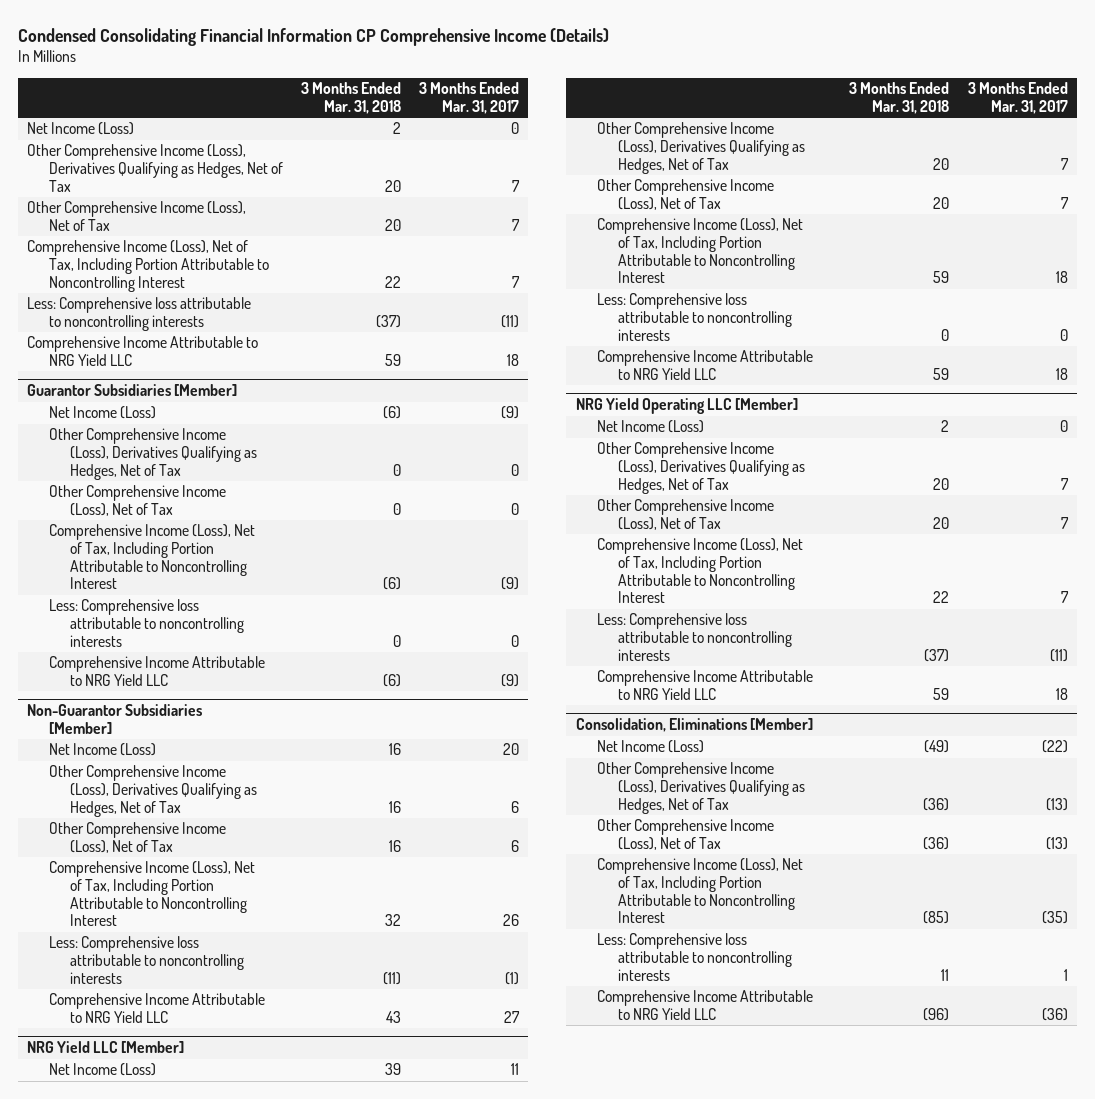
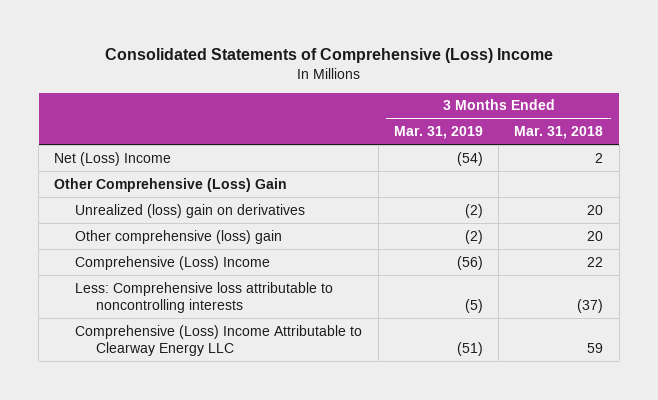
[18,27,610,46] Condensed Consolidating Financial Information CP Comprehensive Income (Details) -> [104,48,553,64] Consolidated Statements of Comprehensive (Loss) Income
[419,82,520,114] 3 Months Ended Mar. 31, 2017 -> none
none -> [393,126,483,140] Mar. 31, 2019
[27,297,252,332] Less: Comprehensive loss attributable to noncontrolling interests -> none
[27,336,259,367] Comprehensive Income Attributable to NRG Yield LLC -> none
[27,384,238,397] Guarantor Subsidiaries [Member] -> none
[48,406,156,420] Net Income (Loss) -> none
[48,428,257,480] Other Comprehensive Income (Loss), Derivatives Qualifying as Hedges, Net of Tax -> none
[48,485,226,517] Other Comprehensive Income (Loss), Net of Tax -> none
[48,524,255,590] Comprehensive Income (Loss), Net of Tax, Including Portion Attributable to Noncontrolling Interest -> none
[48,599,244,647] Less: Comprehensive loss attributable to noncontrolling interests -> none
[48,656,265,687] Comprehensive Income Attributable to NRG Yield LLC -> none
[27,704,203,734] Non-Guarantor Subsidiaries [Member] -> none
[48,743,156,757] Net Income (Loss) -> none
[48,765,257,817] Other Comprehensive Income (Loss), Derivatives Qualifying as Hedges, Net of Tax -> none
[48,822,226,854] Other Comprehensive Income (Loss), Net of Tax -> none
[48,861,255,927] Comprehensive Income (Loss), Net of Tax, Including Portion Attributable to Noncontrolling Interest -> none
[48,936,244,984] Less: Comprehensive loss attributable to noncontrolling interests -> none
[48,993,265,1024] Comprehensive Income Attributable to NRG Yield LLC -> none
[27,1041,185,1054] NRG Yield LLC [Member] -> none
[48,1063,156,1077] Net Income (Loss) -> none
[596,122,806,174] Other Comprehensive Income (Loss), Derivatives Qualifying as Hedges, Net of Tax -> none
[596,179,774,211] Other Comprehensive Income (Loss), Net of Tax -> none
[596,218,803,284] Comprehensive Income (Loss), Net of Tax, Including Portion Attributable to Noncontrolling Interest -> none
[596,293,793,341] Less: Comprehensive loss attributable to noncontrolling interests -> none
[596,350,813,381] Comprehensive Income Attributable to NRG Yield LLC -> none
[575,398,798,415] NRG Yield Operating LLC [Member] -> none
[596,420,704,434] Net Income (Loss) -> none
[596,442,806,494] Other Comprehensive Income (Loss), Derivatives Qualifying as Hedges, Net of Tax -> none
[596,499,774,531] Other Comprehensive Income (Loss), Net of Tax -> none
[596,538,803,604] Comprehensive Income (Loss), Net of Tax, Including Portion Attributable to Noncontrolling Interest -> none
[27,122,135,136] Net Income (Loss) -> [54,151,172,166] Net (Loss) Income
none -> [54,177,288,192] Other Comprehensive (Loss) Gain
[27,144,283,192] Other Comprehensive Income (Loss), Derivatives Qualifying as Hedges, Net of Tax -> [75,203,306,218] Unrealized (loss) gain on derivatives
[27,201,247,232] Other Comprehensive Income (Loss), Net of Tax -> [75,229,283,244] Other comprehensive (loss) gain
[27,240,269,292] Comprehensive Income (Loss), Net of Tax, Including Portion Attributable to Noncontrolling Interest -> [75,255,271,270] Comprehensive (Loss) Income
[575,718,813,733] Consolidation, Eliminations [Member] -> none
[596,740,704,754] Net Income (Loss) -> none
[596,762,806,814] Other Comprehensive Income (Loss), Derivatives Qualifying as Hedges, Net of Tax -> none
[596,819,774,851] Other Comprehensive Income (Loss), Net of Tax -> none
[596,858,803,924] Comprehensive Income (Loss), Net of Tax, Including Portion Attributable to Noncontrolling Interest -> none
[596,933,793,981] Less: Comprehensive loss attributable to noncontrolling interests -> none
[596,990,813,1021] Comprehensive Income Attributable to NRG Yield LLC -> none
[596,670,813,701] Comprehensive Income Attributable to NRG Yield LLC -> [75,324,363,357] Comprehensive (Loss) Income Attributable to Clearway Energy LLC

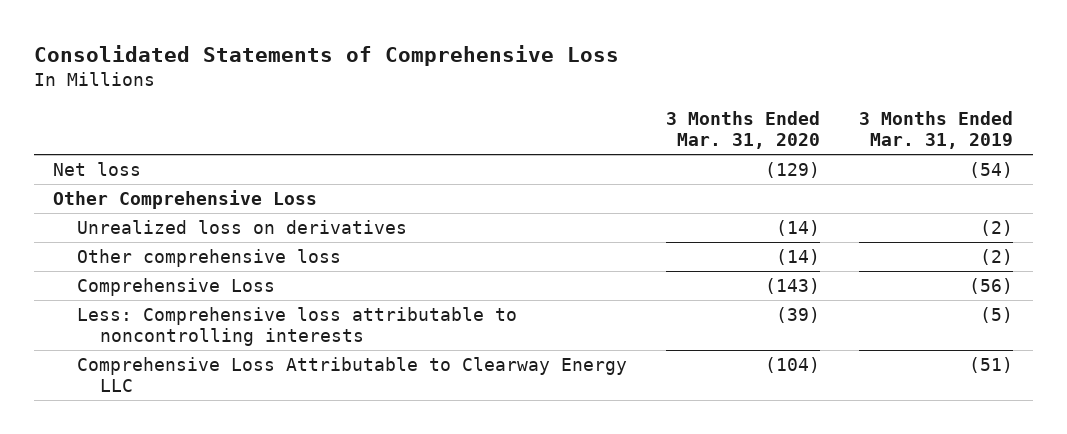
[104,48,553,64] Consolidated Statements of Comprehensive (Loss) Income -> [33,44,619,66] Consolidated Statements of Comprehensive Loss
[514,126,604,140] Mar. 31, 2018 -> none
none -> [665,110,820,150] 3 Months Ended Mar. 31, 2020
[54,151,172,166] Net (Loss) Income -> [53,161,142,176] Net loss
[54,177,288,192] Other Comprehensive (Loss) Gain -> [53,189,318,209] Other Comprehensive Loss
[75,203,306,218] Unrealized (loss) gain on derivatives -> [76,219,407,234] Unrealized loss on derivatives
[75,229,283,244] Other comprehensive (loss) gain -> [76,248,341,267] Other comprehensive loss
[75,255,271,270] Comprehensive (Loss) Income -> [76,277,275,296] Comprehensive Loss
[75,324,363,357] Comprehensive (Loss) Income Attributable to Clearway Energy LLC -> [76,356,627,393] Comprehensive Loss Attributable to Clearway Energy LLC

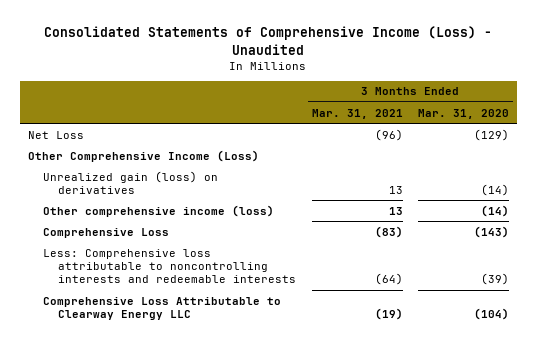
[33,44,619,66] Consolidated Statements of Comprehensive Loss -> [44,26,493,55] Consolidated Statements of Comprehensive Income (Loss) - Unaudited
[859,110,1014,150] 3 Months Ended Mar. 31, 2019 -> none
none -> [311,108,403,119] Mar. 31, 2021
[53,161,142,176] Net loss -> [27,130,84,139] Net Loss
[53,189,318,209] Other Comprehensive Loss -> [27,149,259,162] Other Comprehensive Income (Loss)
[76,219,407,234] Unrealized loss on derivatives -> [42,170,218,194] Unrealized gain (loss) on derivatives
[76,248,341,267] Other comprehensive loss -> [42,204,274,217] Other comprehensive income (loss)
[76,306,517,347] Less: Comprehensive loss attributable to noncontrolling interests -> [42,248,297,284] Less: Comprehensive loss attributable to noncontrolling interests and redeemable interests

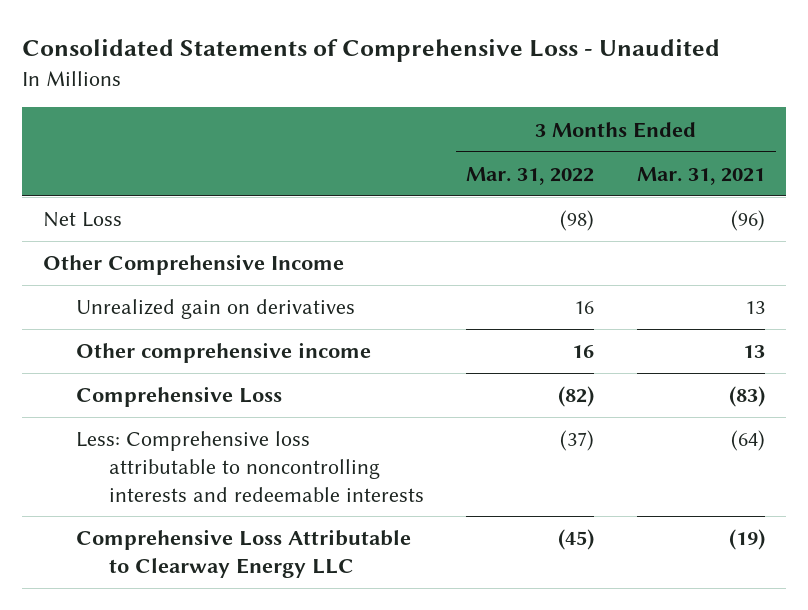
[44,26,493,55] Consolidated Statements of Comprehensive Income (Loss) - Unaudited -> [21,38,720,62] Consolidated Statements of Comprehensive Loss - Unaudited
[418,108,510,119] Mar. 31, 2020 -> none
none -> [466,166,595,185] Mar. 31, 2022
[27,149,259,162] Other Comprehensive Income (Loss) -> [43,254,345,276] Other Comprehensive Income
[42,170,218,194] Unrealized gain (loss) on derivatives -> [76,299,356,320] Unrealized gain on derivatives
[42,204,274,217] Other comprehensive income (loss) -> [76,342,372,364] Other comprehensive income

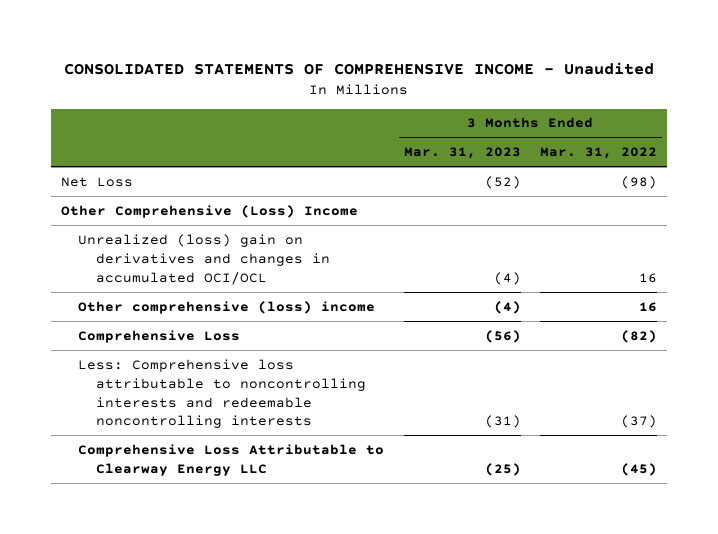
[21,38,720,62] Consolidated Statements of Comprehensive Loss - Unaudited -> [63,61,654,75] CONSOLIDATED STATEMENTS OF COMPREHENSIVE INCOME - Unaudited
[637,166,766,185] Mar. 31, 2021 -> none
none -> [403,147,521,160] Mar. 31, 2023
[43,254,345,276] Other Comprehensive Income -> [60,204,358,218] Other Comprehensive (Loss) Income
[76,299,356,320] Unrealized gain on derivatives -> [78,233,331,285] Unrealized (loss) gain on derivatives and changes in accumulated OCI/OCL
[76,342,372,364] Other comprehensive income -> [78,300,376,314] Other comprehensive (loss) income
[76,431,424,502] Less: Comprehensive loss attributable to noncontrolling interests and redeemable interests -> [78,358,367,429] Less: Comprehensive loss attributable to noncontrolling interests and redeemable noncontrolling interests

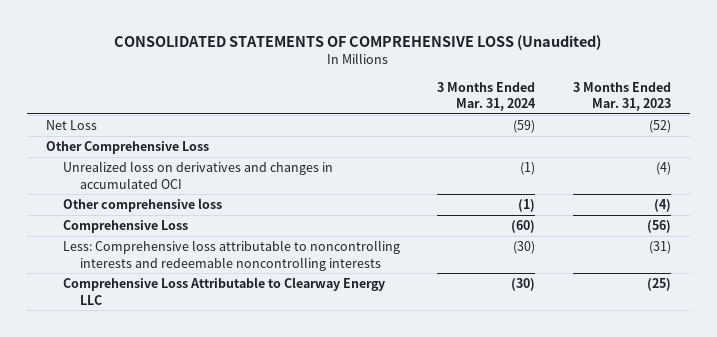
[63,61,654,75] CONSOLIDATED STATEMENTS OF COMPREHENSIVE INCOME - Unaudited -> [114,34,602,50] CONSOLIDATED STATEMENTS OF COMPREHENSIVE LOSS (Unaudited)
[540,147,658,160] Mar. 31, 2022 -> none
none -> [437,81,537,111] 3 Months Ended Mar. 31, 2024
[60,204,358,218] Other Comprehensive (Loss) Income -> [45,141,209,155] Other Comprehensive Loss
[78,233,331,285] Unrealized (loss) gain on derivatives and changes in accumulated OCI/OCL -> [63,161,334,189] Unrealized loss on derivatives and changes in accumulated OCI
[78,300,376,314] Other comprehensive (loss) income -> [63,198,223,213] Other comprehensive loss

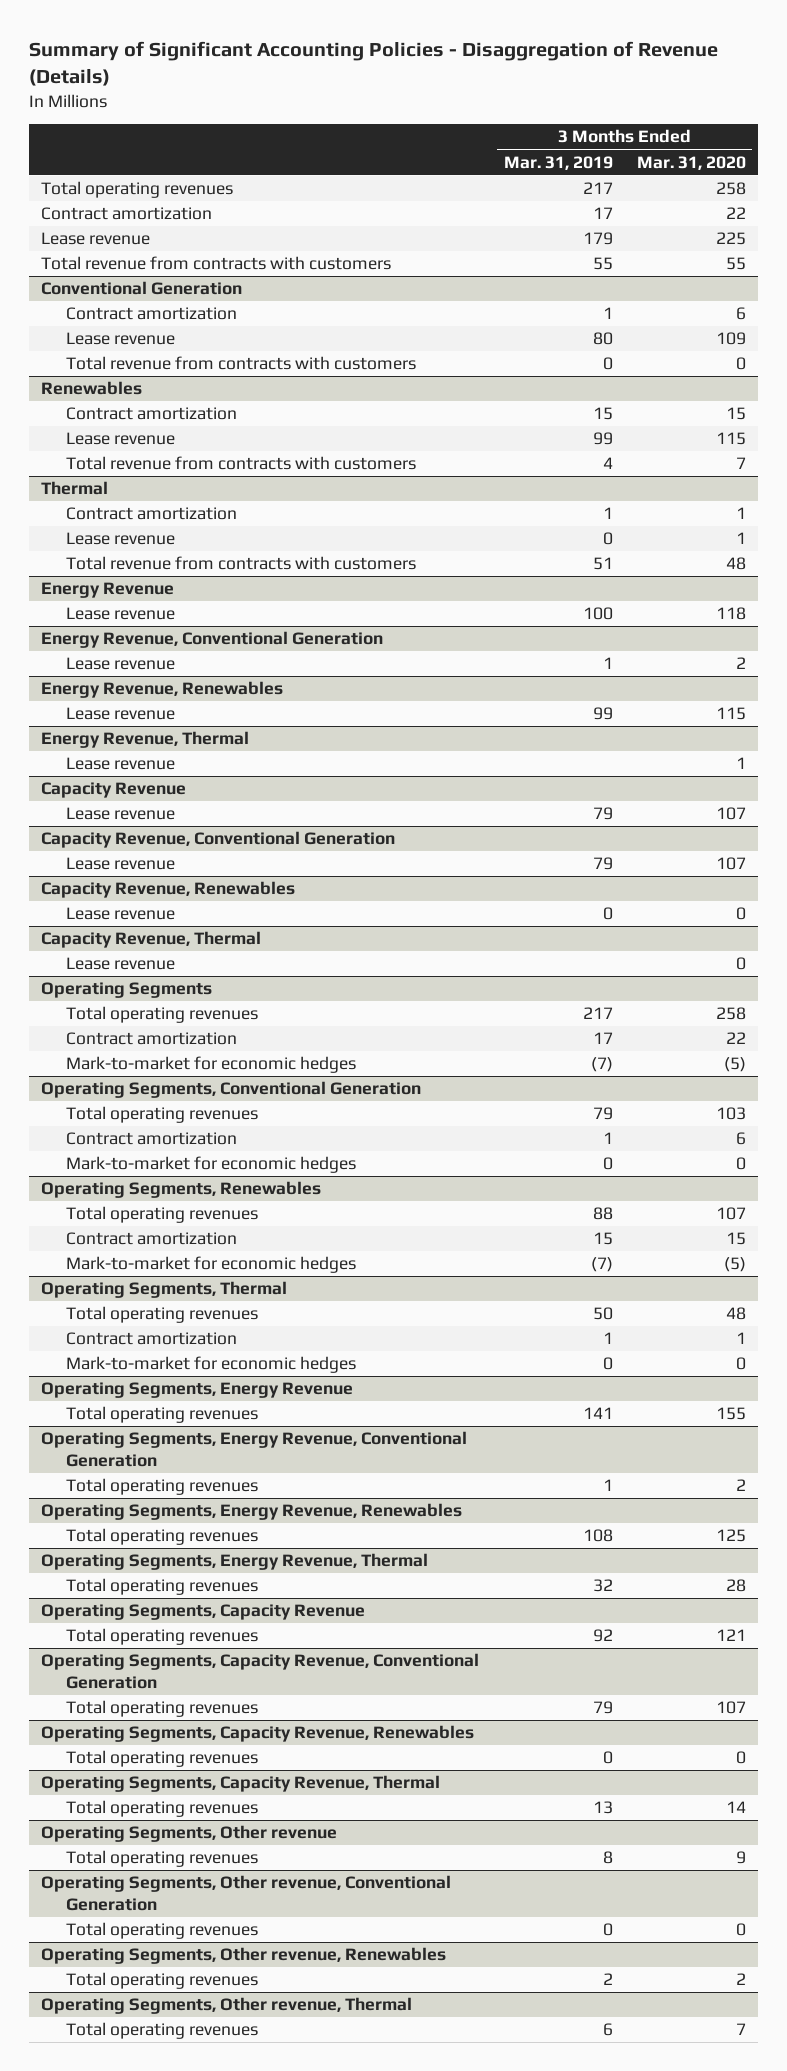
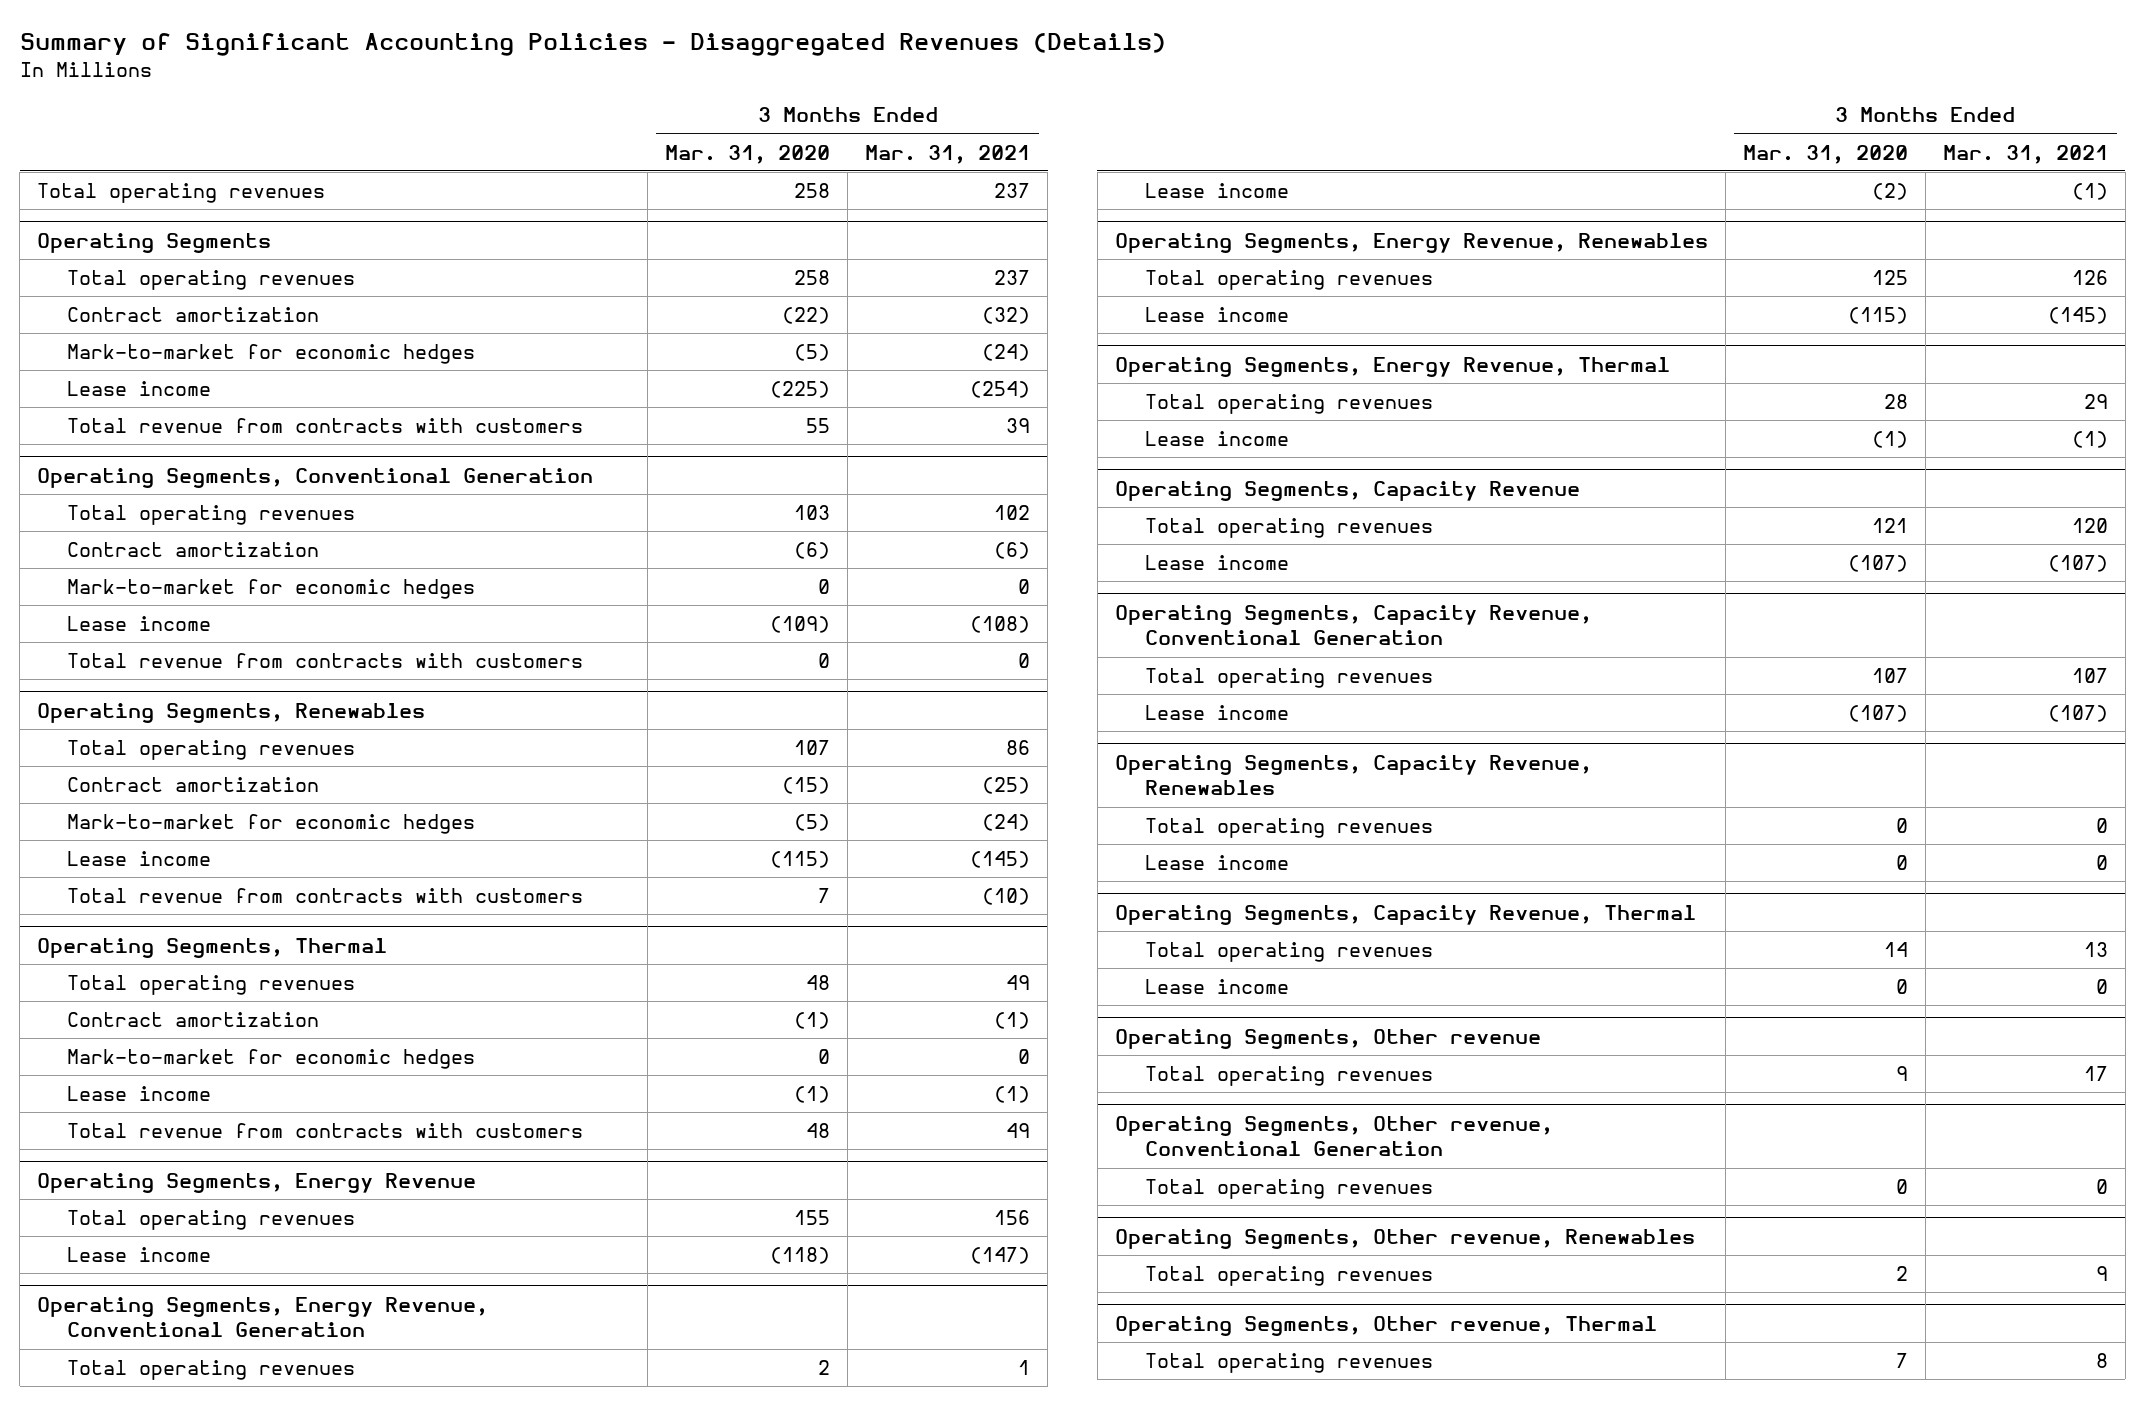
[28,40,718,86] Summary of Significant Accounting Policies - Disaggregation of Revenue (Details) -> [19,33,1166,57] Summary of Significant Accounting Policies - Disaggregated Revenues (Details)
[503,155,613,170] Mar. 31, 2019 -> none
none -> [865,144,1031,164] Mar. 31, 2021
[40,207,212,221] Contract amortization -> none
[40,232,150,246] Lease revenue -> none
[40,256,391,271] Total revenue from contracts with customers -> none
[40,281,242,296] Conventional Generation -> none
[65,307,237,321] Contract amortization -> none
[65,332,175,346] Lease revenue -> none
[65,356,416,371] Total revenue from contracts with customers -> none
[40,381,142,396] Renewables -> none
[65,407,237,421] Contract amortization -> none
[65,432,175,446] Lease revenue -> none
[65,456,416,471] Total revenue from contracts with customers -> none
[40,481,108,496] Thermal -> none
[65,507,237,521] Contract amortization -> none
[65,532,175,546] Lease revenue -> none
[65,556,416,571] Total revenue from contracts with customers -> none
[40,582,174,599] Energy Revenue -> none
[65,607,175,621] Lease revenue -> none
[40,631,383,649] Energy Revenue, Conventional Generation -> none
[65,657,175,671] Lease revenue -> none
[40,681,283,699] Energy Revenue, Renewables -> none
[65,707,175,721] Lease revenue -> none
[40,731,249,749] Energy Revenue, Thermal -> none
[65,757,175,771] Lease revenue -> none
[40,782,186,799] Capacity Revenue -> none
[65,807,175,821] Lease revenue -> none
[40,831,395,849] Capacity Revenue, Conventional Generation -> none
[65,857,175,871] Lease revenue -> none
[40,881,295,899] Capacity Revenue, Renewables -> none
[65,907,175,921] Lease revenue -> none
[40,931,261,949] Capacity Revenue, Thermal -> none
[65,957,175,971] Lease revenue -> none
[726,1032,747,1045] 22 -> [782,307,831,325] (22)
none -> [67,381,212,397] Lease income
none -> [67,418,584,434] Total revenue from contracts with customers
[736,1132,747,1146] 6 -> [794,542,831,560] (6)
none -> [67,616,212,632] Lease income
none -> [67,653,584,669] Total revenue from contracts with customers
[726,1232,747,1246] 15 -> [782,777,831,795] (15)
none -> [67,851,212,867] Lease income
none -> [67,888,584,904] Total revenue from contracts with customers
[736,1332,747,1345] 1 -> [794,1012,831,1030] (1)
none -> [67,1086,212,1102] Lease income
none -> [67,1123,584,1139] Total revenue from contracts with customers
none -> [67,1247,212,1263] Lease income
none -> [1144,183,1289,199] Lease income
none -> [1144,307,1289,323] Lease income
none -> [1144,431,1289,447] Lease income
none -> [1144,555,1289,571] Lease income
none -> [1144,705,1289,721] Lease income
none -> [1144,855,1289,871] Lease income
none -> [1144,979,1289,995] Lease income

